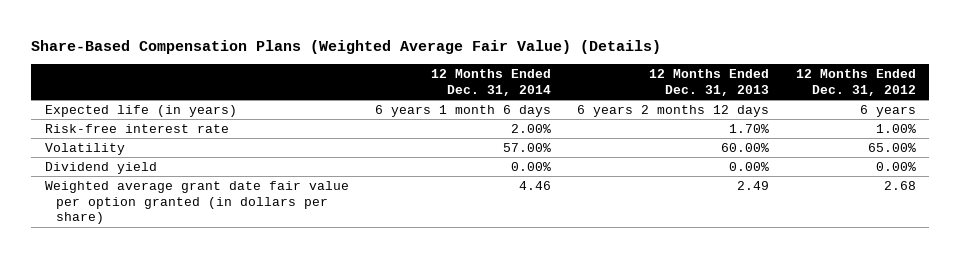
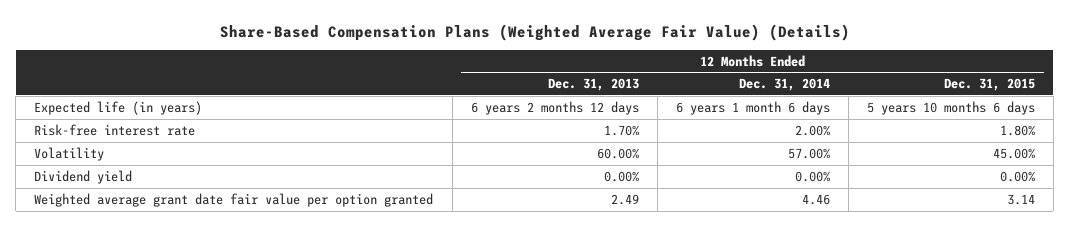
[795,69,916,96] 12 Months Ended Dec. 31, 2012 -> none
none -> [943,78,1035,92] Dec. 31, 2015
[44,180,349,225] Weighted average grant date fair value per option granted (in dollars per share) -> [34,192,434,207] Weighted average grant date fair value per option granted

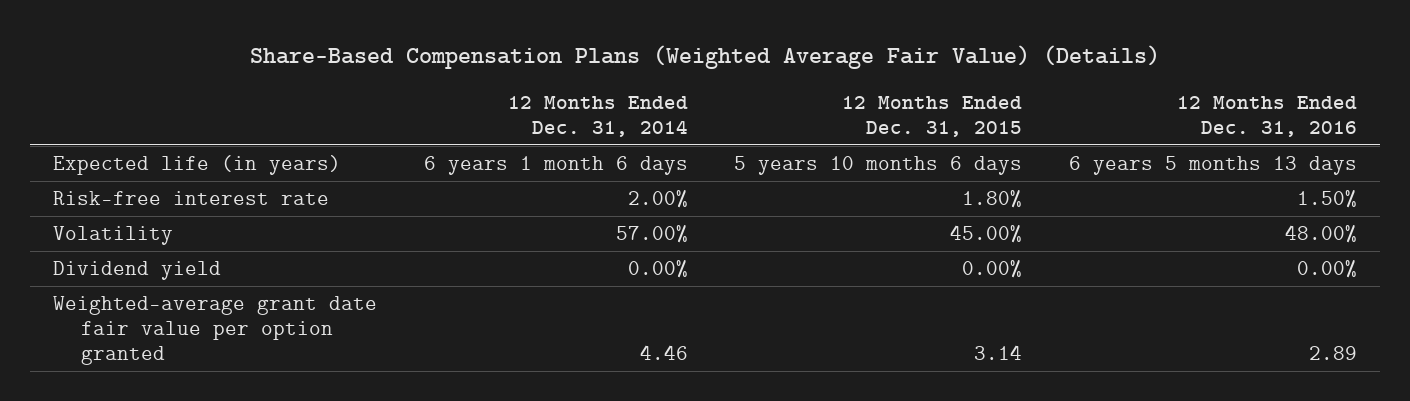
[547,78,639,92] Dec. 31, 2013 -> none
none -> [1176,95,1357,137] 12 Months Ended Dec. 31, 2016
[34,192,434,207] Weighted average grant date fair value per option granted -> [53,295,378,366] Weighted-average grant date fair value per option granted

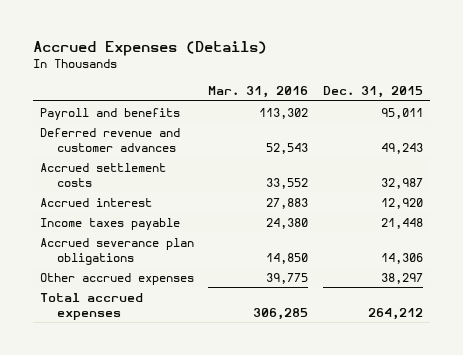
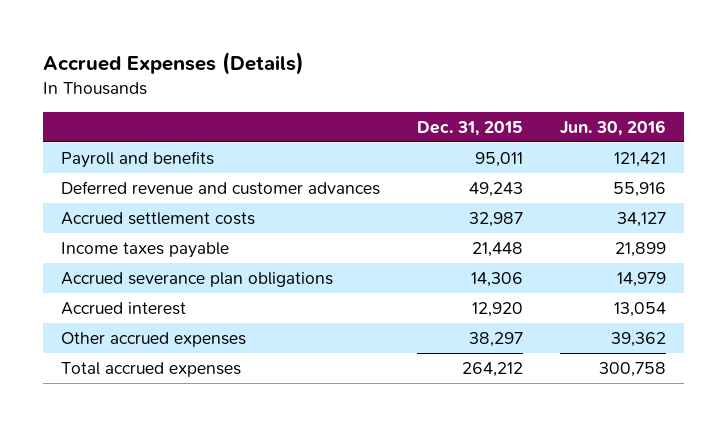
[208,86,309,99] Mar. 31, 2016 -> none
none -> [559,119,666,136] Jun. 30, 2016
[40,197,153,207] Accrued interest -> [61,301,187,315] Accrued interest

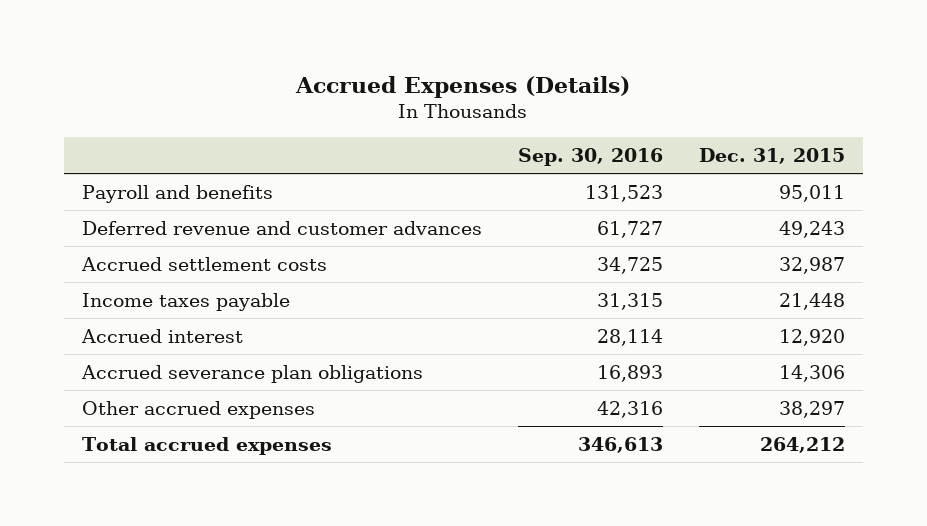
[559,119,666,136] Jun. 30, 2016 -> none
none -> [517,147,663,166] Sep. 30, 2016
[61,271,334,287] Accrued severance plan obligations -> [80,364,423,383] Accrued severance plan obligations

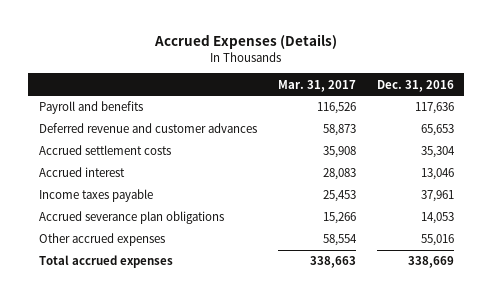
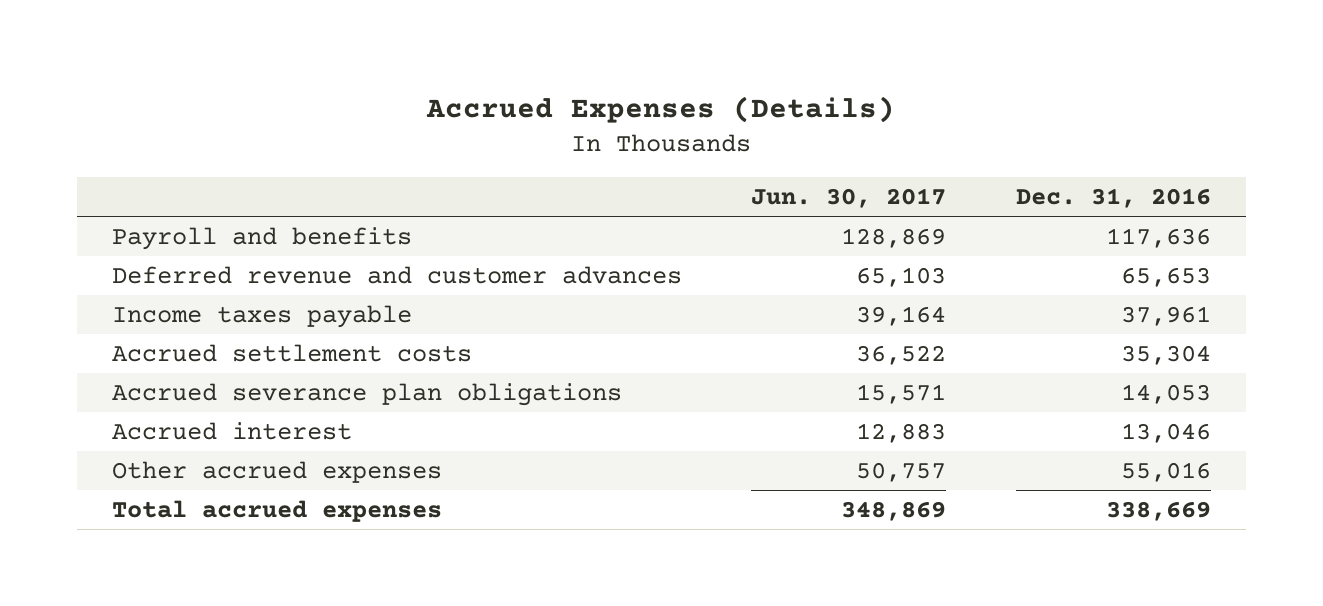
[277,79,356,92] Mar. 31, 2017 -> none
none -> [751,187,947,208] Jun. 30, 2017
[38,145,171,156] Accrued settlement costs -> [111,344,472,363] Accrued settlement costs
[38,167,125,178] Accrued interest -> [111,422,352,441] Accrued interest

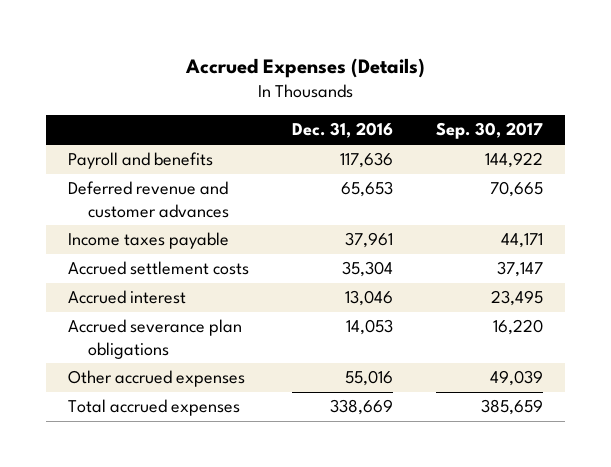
[751,187,947,208] Jun. 30, 2017 -> none
none -> [436,122,544,140] Sep. 30, 2017
[111,383,622,407] Accrued severance plan obligations -> [67,319,242,359] Accrued severance plan obligations

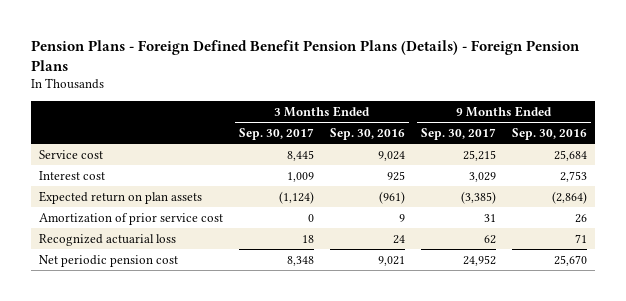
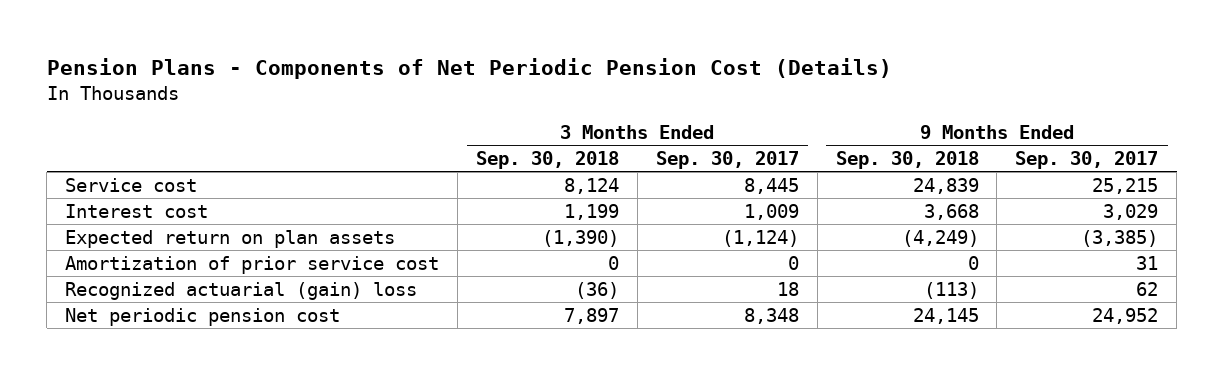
[30,39,580,71] Pension Plans - Foreign Defined Benefit Pension Plans (Details) - Foreign Pension Plans -> [46,58,892,80] Pension Plans - Components of Net Periodic Pension Cost (Details)
[330,127,406,140] Sep. 30, 2016 -> none
[512,127,588,140] Sep. 30, 2016 -> none
none -> [476,150,620,169] Sep. 30, 2018
none -> [835,150,979,169] Sep. 30, 2018
[38,233,176,246] Recognized actuarial loss -> [65,281,418,300] Recognized actuarial (gain) loss

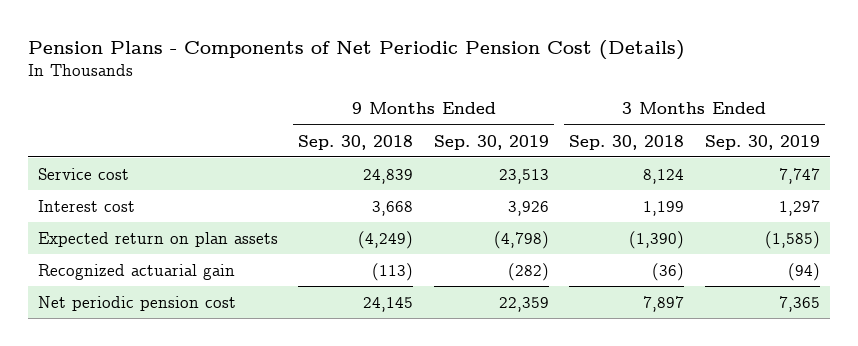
[655,150,799,169] Sep. 30, 2017 -> none
[1015,150,1159,169] Sep. 30, 2017 -> none
none -> [433,134,549,150] Sep. 30, 2019
none -> [704,134,820,150] Sep. 30, 2019
[65,255,440,274] Amortization of prior service cost -> none
[65,281,418,300] Recognized actuarial (gain) loss -> [38,263,236,280] Recognized actuarial gain

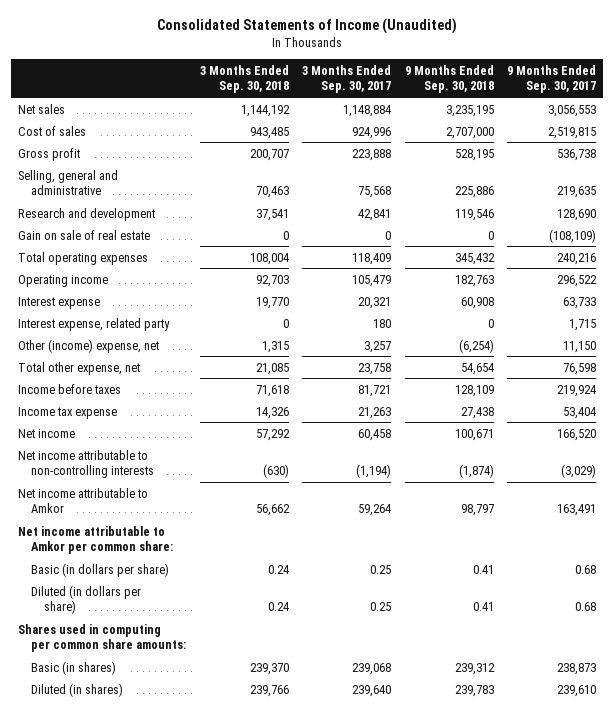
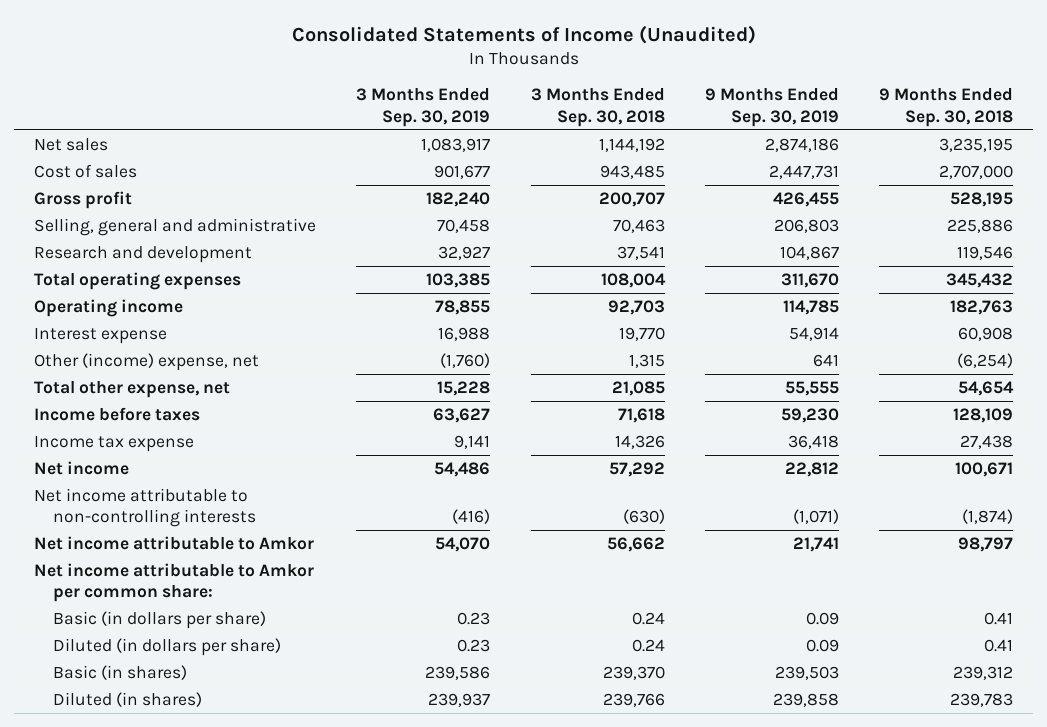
[302,64,392,94] 3 Months Ended Sep. 30, 2017 -> none
[507,64,597,94] 9 Months Ended Sep. 30, 2017 -> none
none -> [356,88,491,127] 3 Months Ended Sep. 30, 2019
none -> [704,88,839,127] 9 Months Ended Sep. 30, 2019
[17,229,150,240] Gain on sale of real estate -> none
[17,317,170,331] Interest expense, related party -> none
[17,623,186,653] Shares used in computing per common share amounts: -> none

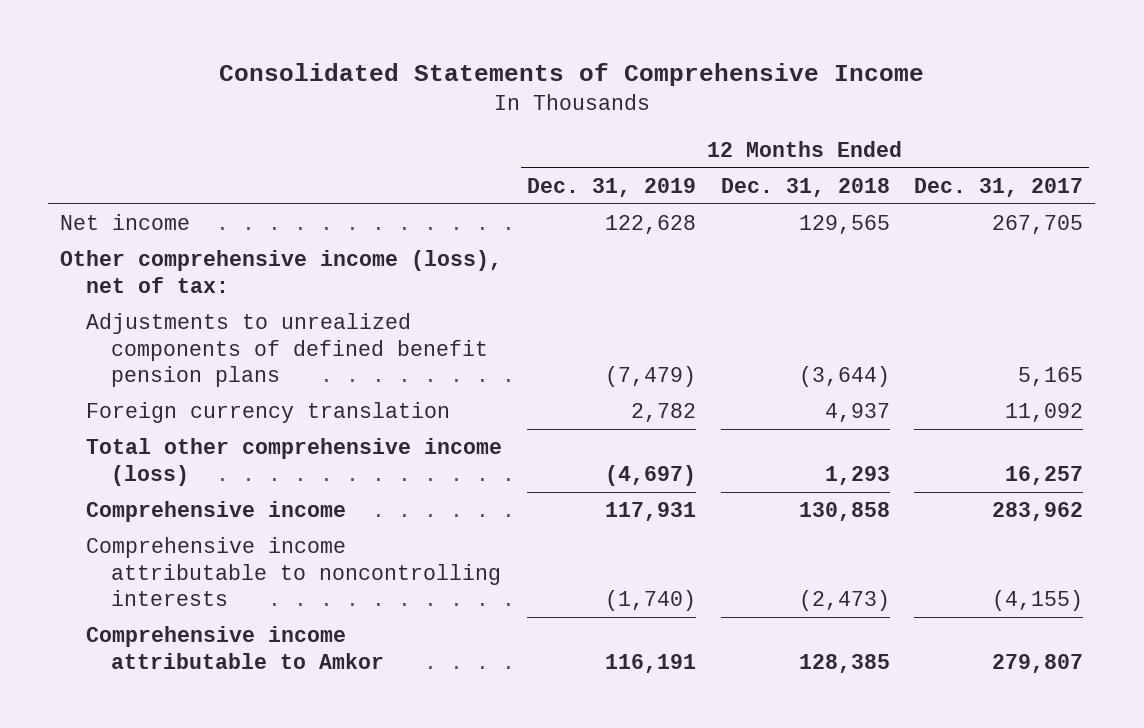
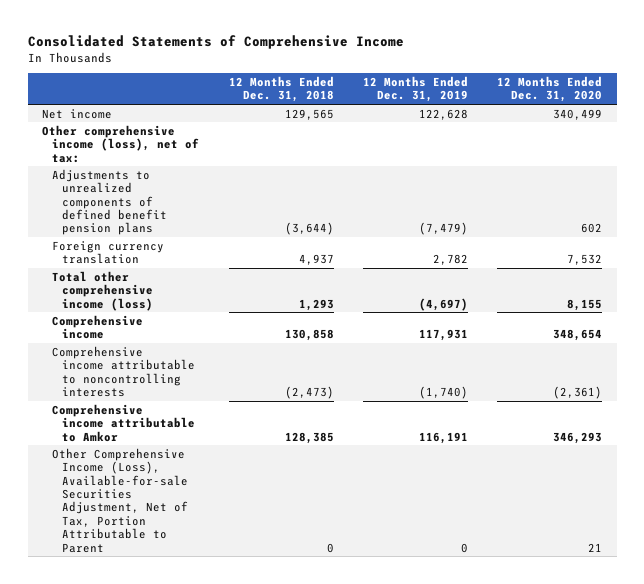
[914,177,1084,197] Dec. 31, 2017 -> none
none -> [497,76,603,103] 12 Months Ended Dec. 31, 2020
none -> [52,447,189,553] Other Comprehensive Income (Loss), Available-for-sale Securities Adjustment, Net of Tax, Portion Attributable to Parent

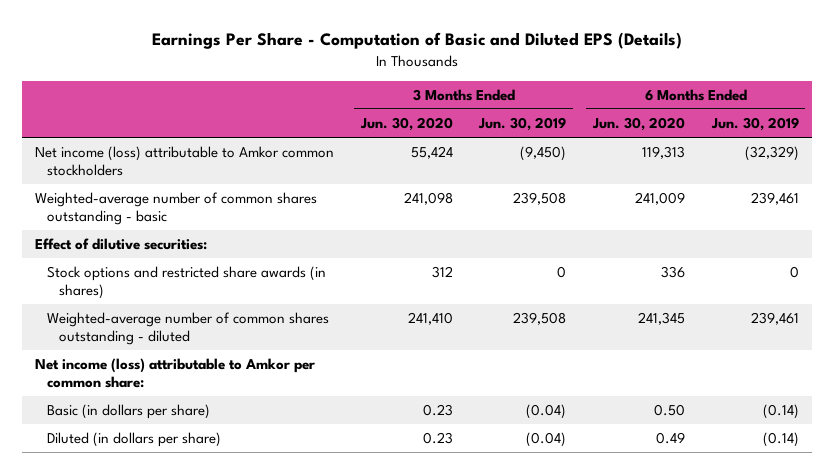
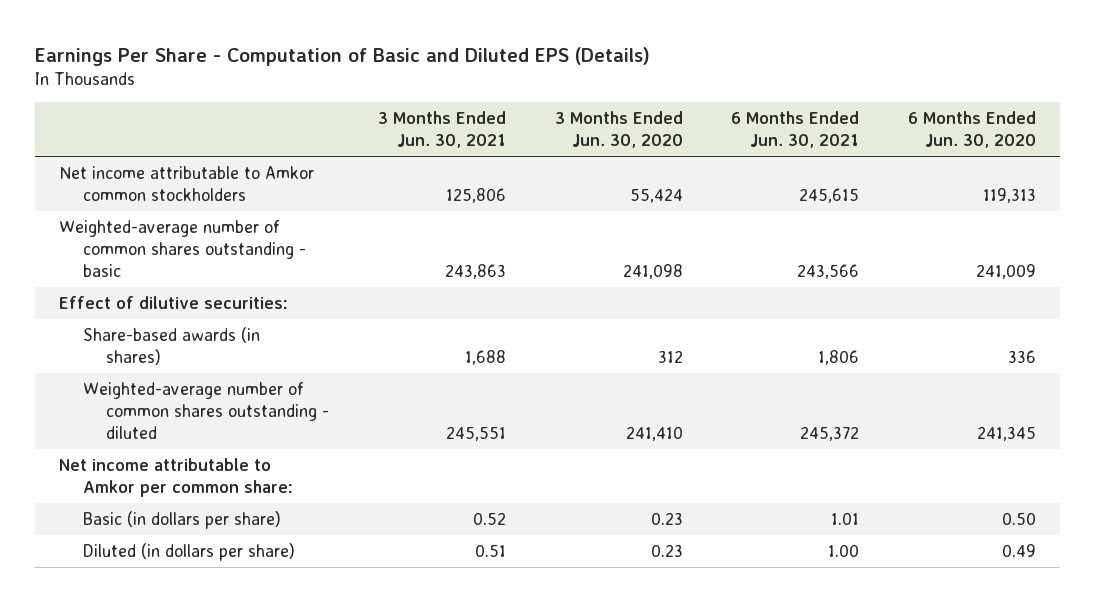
[478,116,567,131] Jun. 30, 2019 -> none
[710,116,799,131] Jun. 30, 2019 -> none
none -> [377,111,506,149] 3 Months Ended Jun. 30, 2021
none -> [731,111,860,149] 6 Months Ended Jun. 30, 2021
[35,146,335,176] Net income (loss) attributable to Amkor common stockholders -> [58,165,314,201] Net income attributable to Amkor common stockholders
[47,266,327,299] Stock options and restricted share awards (in shares) -> [82,326,260,365] Share-based awards (in shares)
[35,358,316,388] Net income (loss) attributable to Amkor per common share: -> [58,457,293,497] Net income attributable to Amkor per common share:

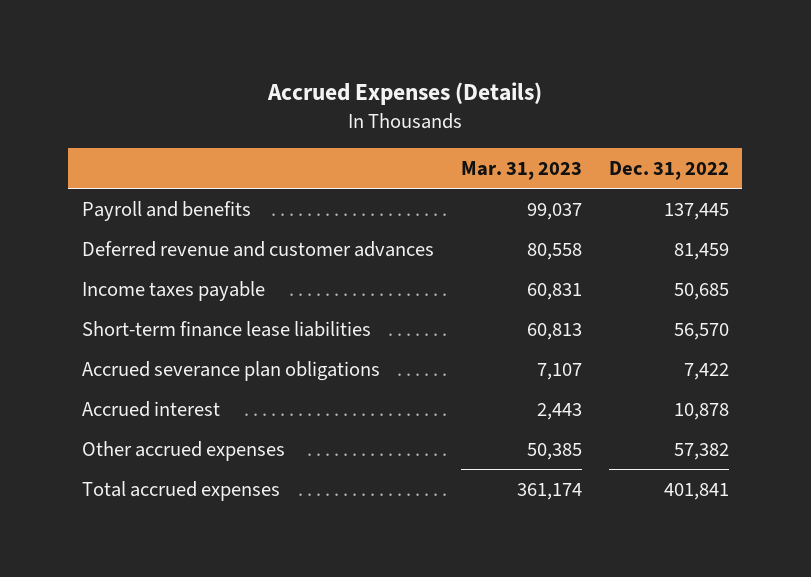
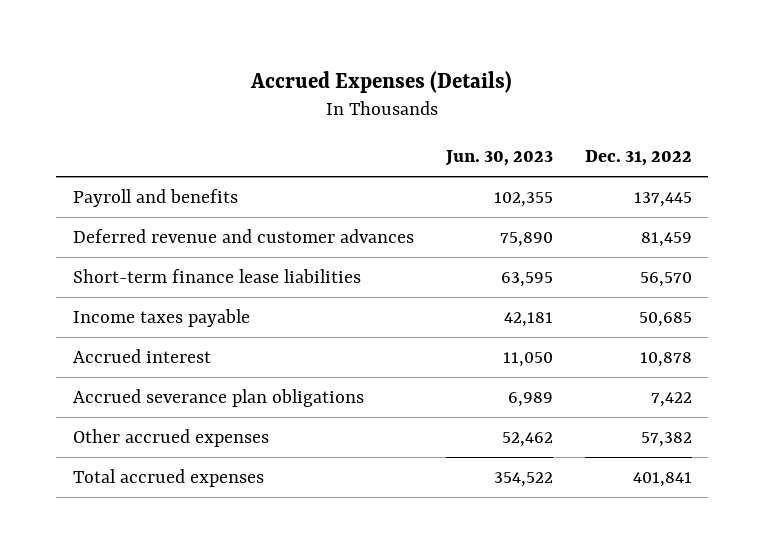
[460,160,582,180] Mar. 31, 2023 -> none
none -> [444,149,553,166] Jun. 30, 2023
[81,280,265,301] Income taxes payable -> [72,309,250,328] Income taxes payable
[81,360,380,381] Accrued severance plan obligations -> [72,389,364,408] Accrued severance plan obligations

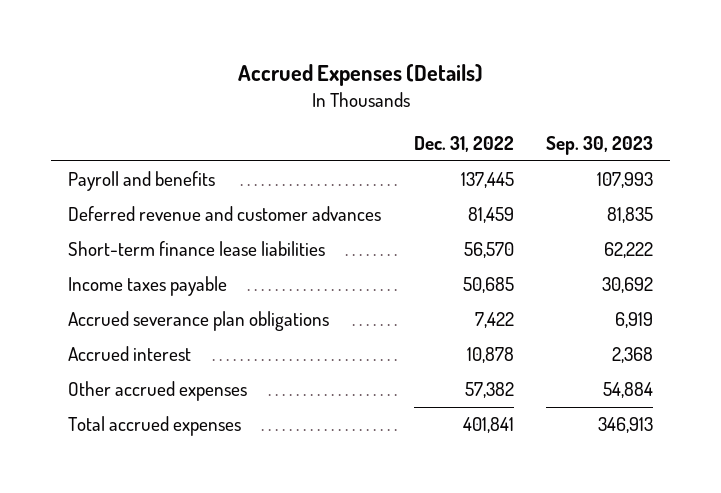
[444,149,553,166] Jun. 30, 2023 -> none
none -> [546,136,654,156] Sep. 30, 2023
[72,349,211,364] Accrued interest -> [67,346,191,362] Accrued interest

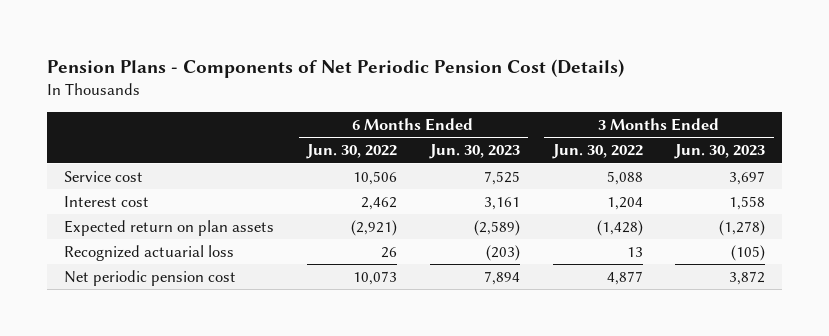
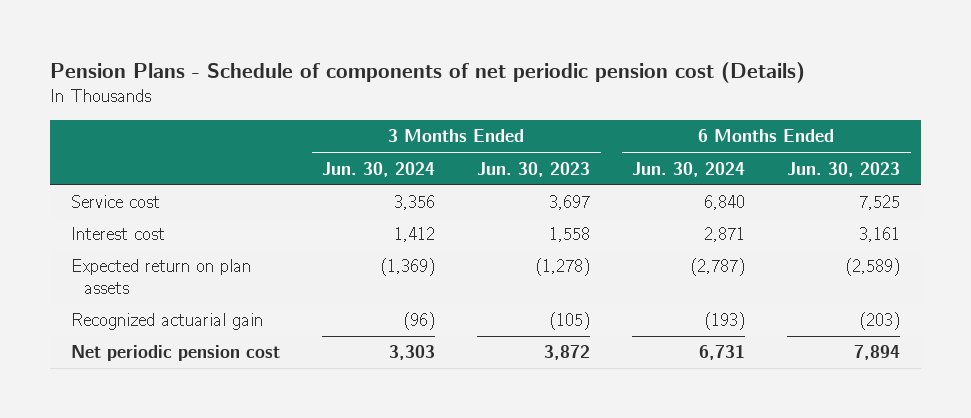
[47,59,625,79] Pension Plans - Components of Net Periodic Pension Cost (Details) -> [49,61,805,83] Pension Plans - Schedule of components of net periodic pension cost (Details)
[305,144,397,160] Jun. 30, 2022 -> none
[551,144,643,160] Jun. 30, 2022 -> none
none -> [322,161,436,177] Jun. 30, 2024
none -> [632,161,746,177] Jun. 30, 2024
[63,245,234,262] Recognized actuarial loss -> [70,313,263,331] Recognized actuarial gain

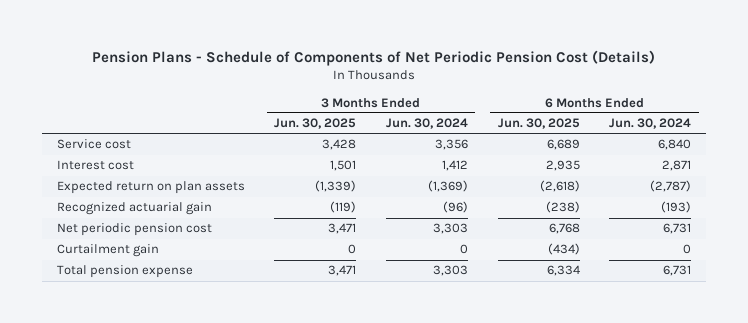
[49,61,805,83] Pension Plans - Schedule of components of net periodic pension cost (Details) -> [92,49,656,66] Pension Plans - Schedule of Components of Net Periodic Pension Cost (Details)
[477,161,591,177] Jun. 30, 2023 -> none
[787,161,901,177] Jun. 30, 2023 -> none
none -> [274,118,357,130] Jun. 30, 2025
none -> [497,118,580,130] Jun. 30, 2025
none -> [56,244,159,258] Curtailment gain
none -> [56,265,193,279] Total pension expense

